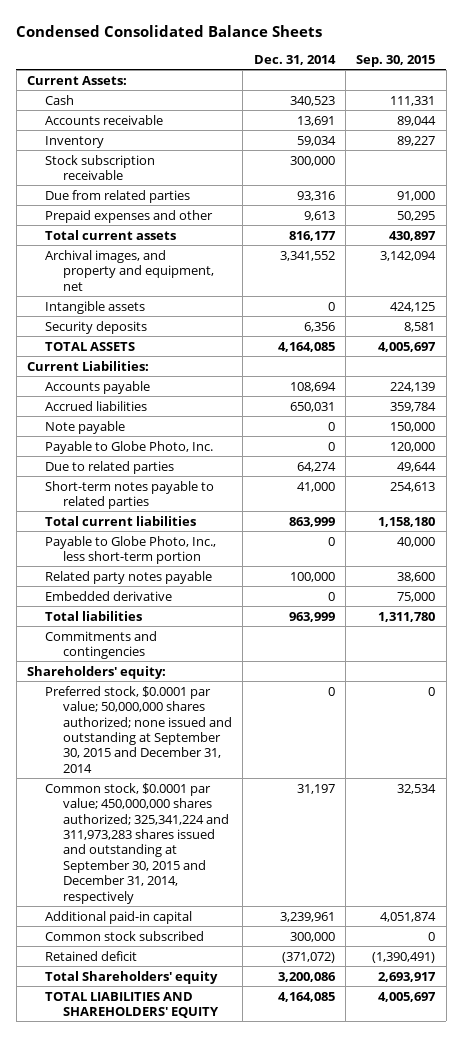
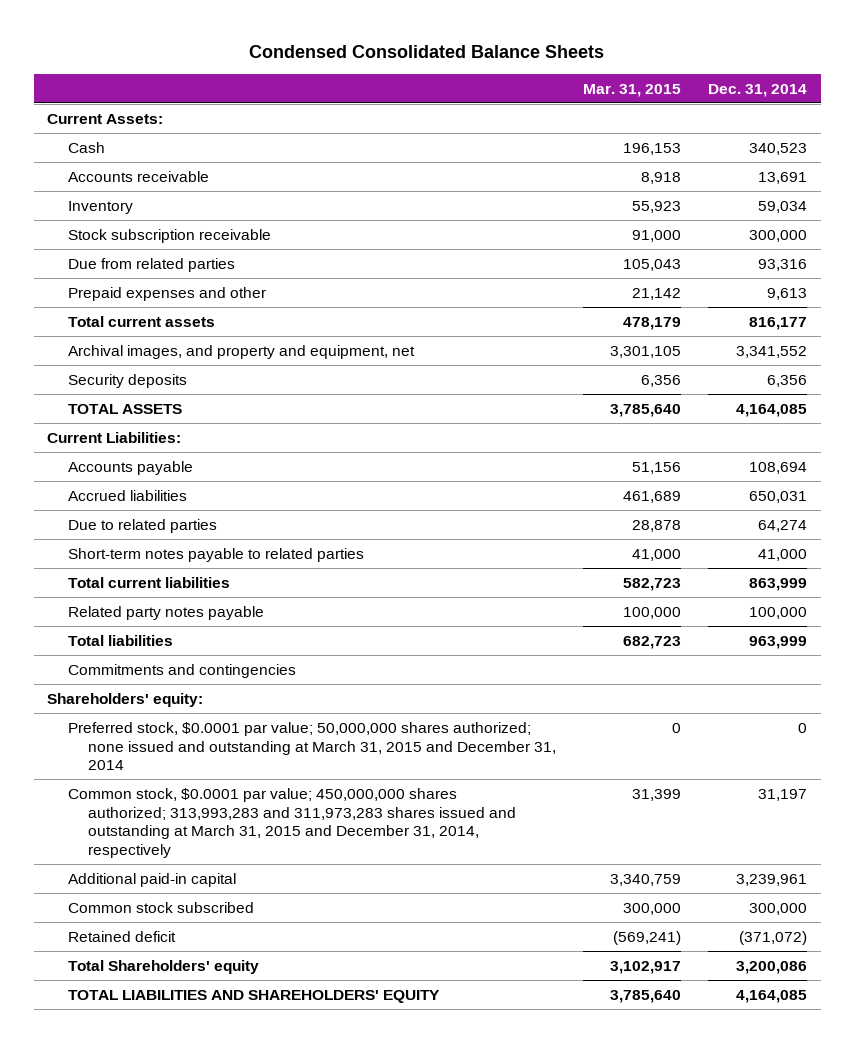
[356,54,436,67] Sep. 30, 2015 -> none
none -> [583,83,682,97] Mar. 31, 2015
[45,300,146,314] Intangible assets -> none
[45,420,126,434] Note payable -> none
[45,440,214,454] Payable to Globe Photo, Inc. -> none
[45,535,217,565] Payable to Globe Photo, Inc., less short-term portion -> none
[45,590,173,601] Embedded derivative -> none
[45,685,233,773] Preferred stock, $0.0001 par value; 50,000,000 shares authorized; none issued and outstanding at September 30, 2015 and December 31, 2014 -> [67,721,557,771] Preferred stock, $0.0001 par value; 50,000,000 shares authorized; none issued and outstanding at March 31, 2015 and December 31, 2014
[45,782,230,904] Common stock, $0.0001 par value; 450,000,000 shares authorized; 325,341,224 and 311,973,283 shares issued and outstanding at September 30, 2015 and December 31, 2014, respectively -> [67,787,517,859] Common stock, $0.0001 par value; 450,000,000 shares authorized; 313,993,283 and 311,973,283 shares issued and outstanding at March 31, 2015 and December 31, 2014, respectively

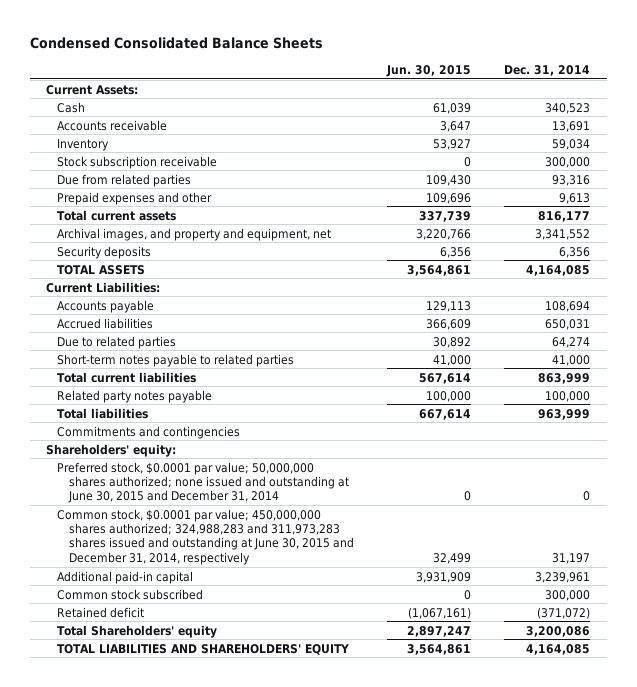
[583,83,682,97] Mar. 31, 2015 -> none
none -> [386,65,472,78] Jun. 30, 2015
[67,721,557,771] Preferred stock, $0.0001 par value; 50,000,000 shares authorized; none issued and outstanding at March 31, 2015 and December 31, 2014 -> [57,461,349,504] Preferred stock, $0.0001 par value; 50,000,000 shares authorized; none issued and outstanding at June 30, 2015 and December 31, 2014
[67,787,517,859] Common stock, $0.0001 par value; 450,000,000 shares authorized; 313,993,283 and 311,973,283 shares issued and outstanding at March 31, 2015 and December 31, 2014, respectively -> [57,508,354,565] Common stock, $0.0001 par value; 450,000,000 shares authorized; 324,988,283 and 311,973,283 shares issued and outstanding at June 30, 2015 and December 31, 2014, respectively

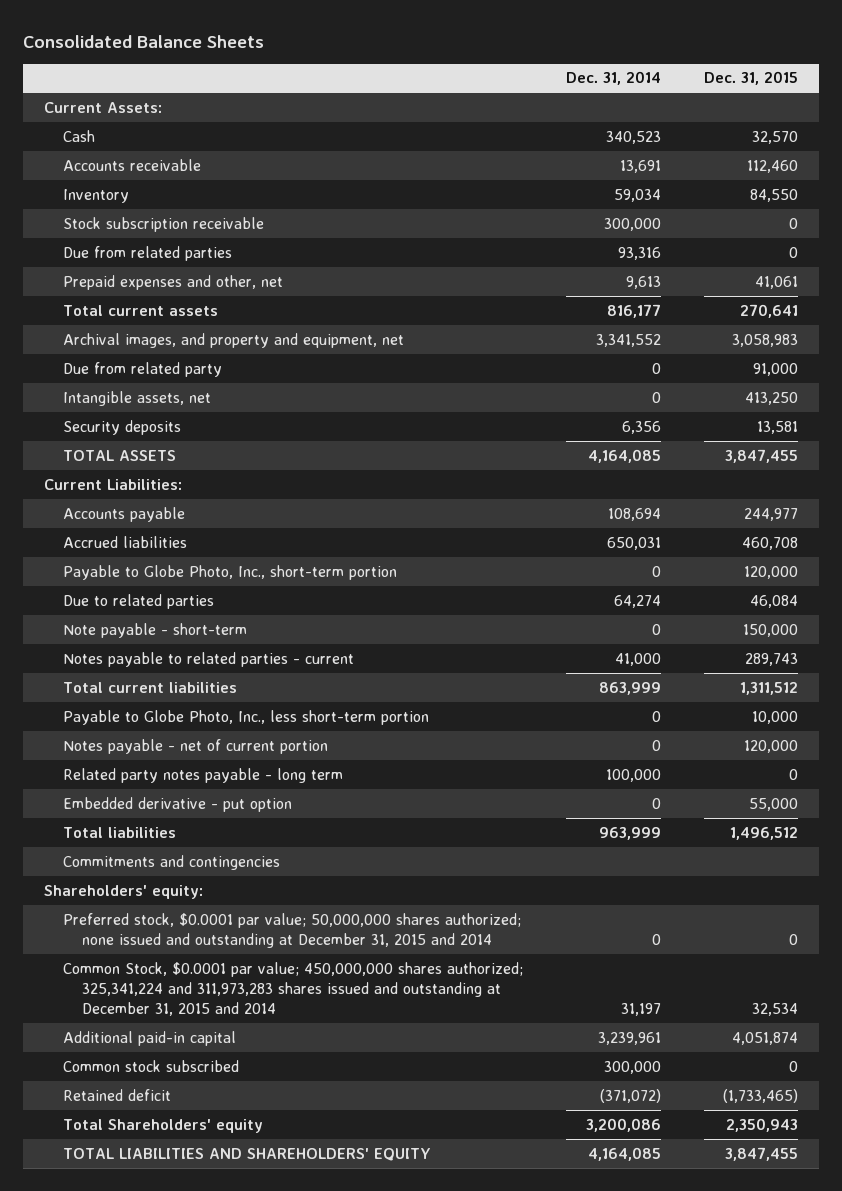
[29,37,323,50] Condensed Consolidated Balance Sheets -> [22,34,264,48] Consolidated Balance Sheets
[386,65,472,78] Jun. 30, 2015 -> none
none -> [703,71,798,86] Dec. 31, 2015
[57,191,213,205] Prepaid expenses and other -> [63,274,284,290] Prepaid expenses and other, net
none -> [63,361,223,377] Due from related party
none -> [63,390,212,406] Intangible assets, net
none -> [63,564,398,580] Payable to Globe Photo, Inc., short-term portion
none -> [63,622,248,638] Note payable - short-term
[57,353,295,367] Short-term notes payable to related parties -> [63,651,355,667] Notes payable to related parties - current
none -> [63,709,430,725] Payable to Globe Photo, Inc., less short-term portion
none -> [63,738,329,754] Notes payable - net of current portion
[57,389,213,403] Related party notes payable -> [63,767,344,783] Related party notes payable - long term
none -> [63,796,293,812] Embedded derivative - put option
[57,461,349,504] Preferred stock, $0.0001 par value; 50,000,000 shares authorized; none issued and outstanding at June 30, 2015 and December 31, 2014 -> [63,912,522,948] Preferred stock, $0.0001 par value; 50,000,000 shares authorized; none issued and outstanding at December 31, 2015 and 2014
[57,508,354,565] Common stock, $0.0001 par value; 450,000,000 shares authorized; 324,988,283 and 311,973,283 shares issued and outstanding at June 30, 2015 and December 31, 2014, respectively -> [63,961,524,1016] Common Stock, $0.0001 par value; 450,000,000 shares authorized; 325,341,224 and 311,973,283 shares issued and outstanding at December 31, 2015 and 2014

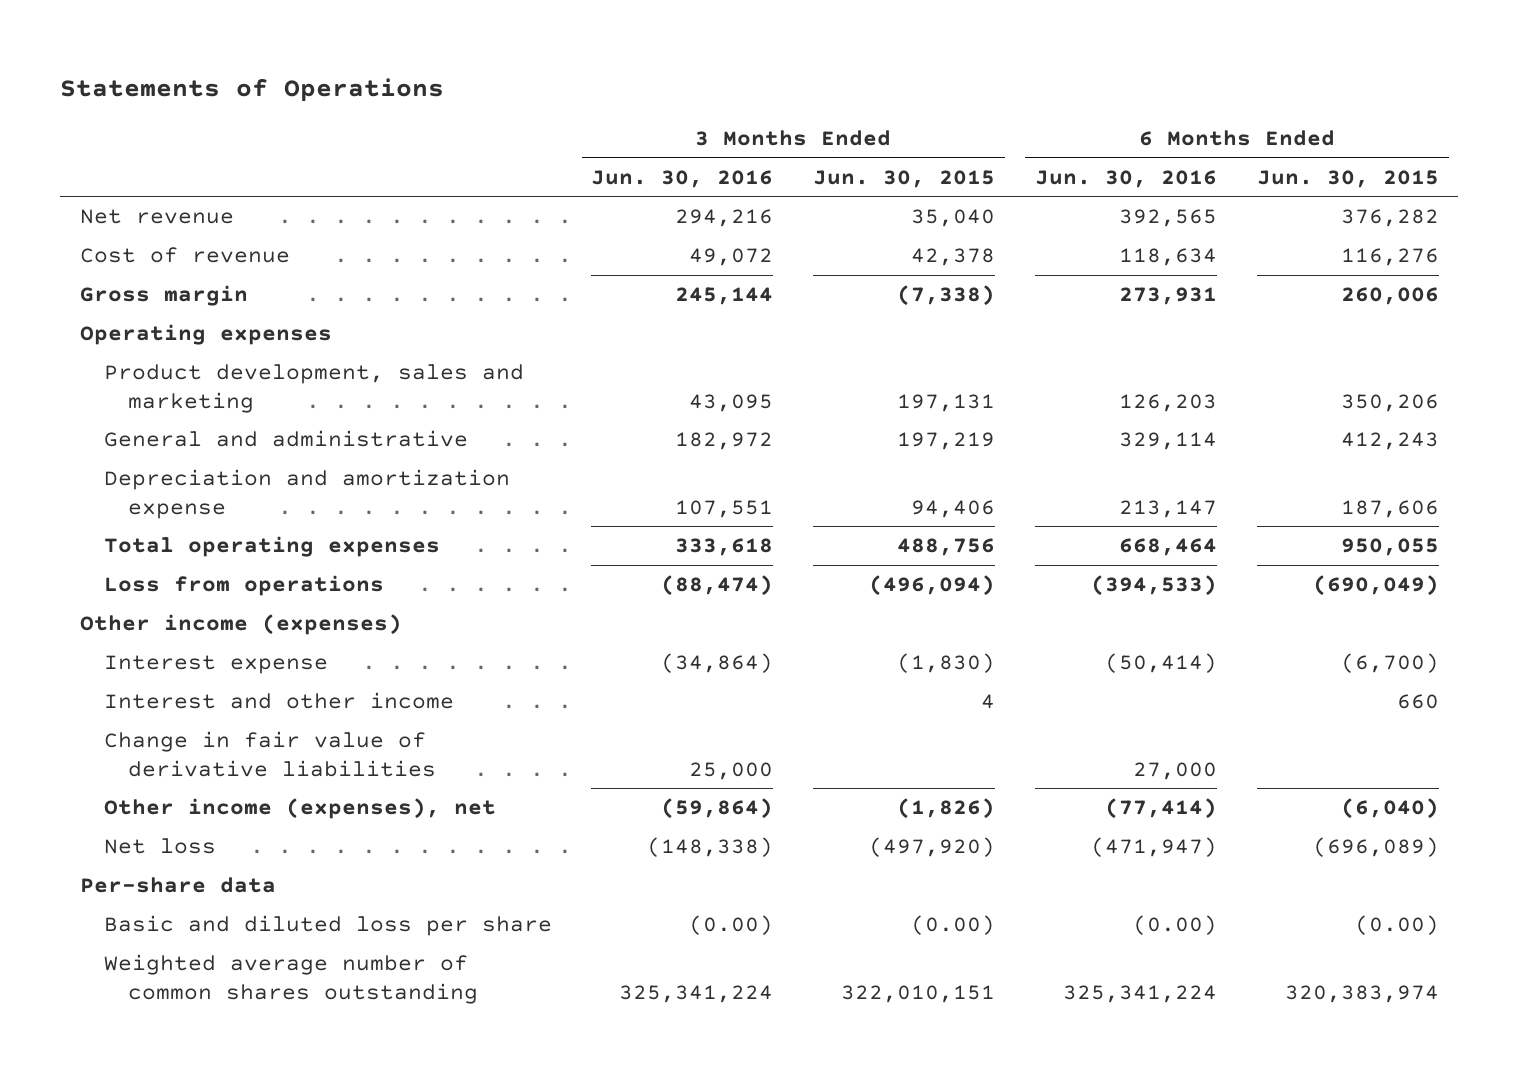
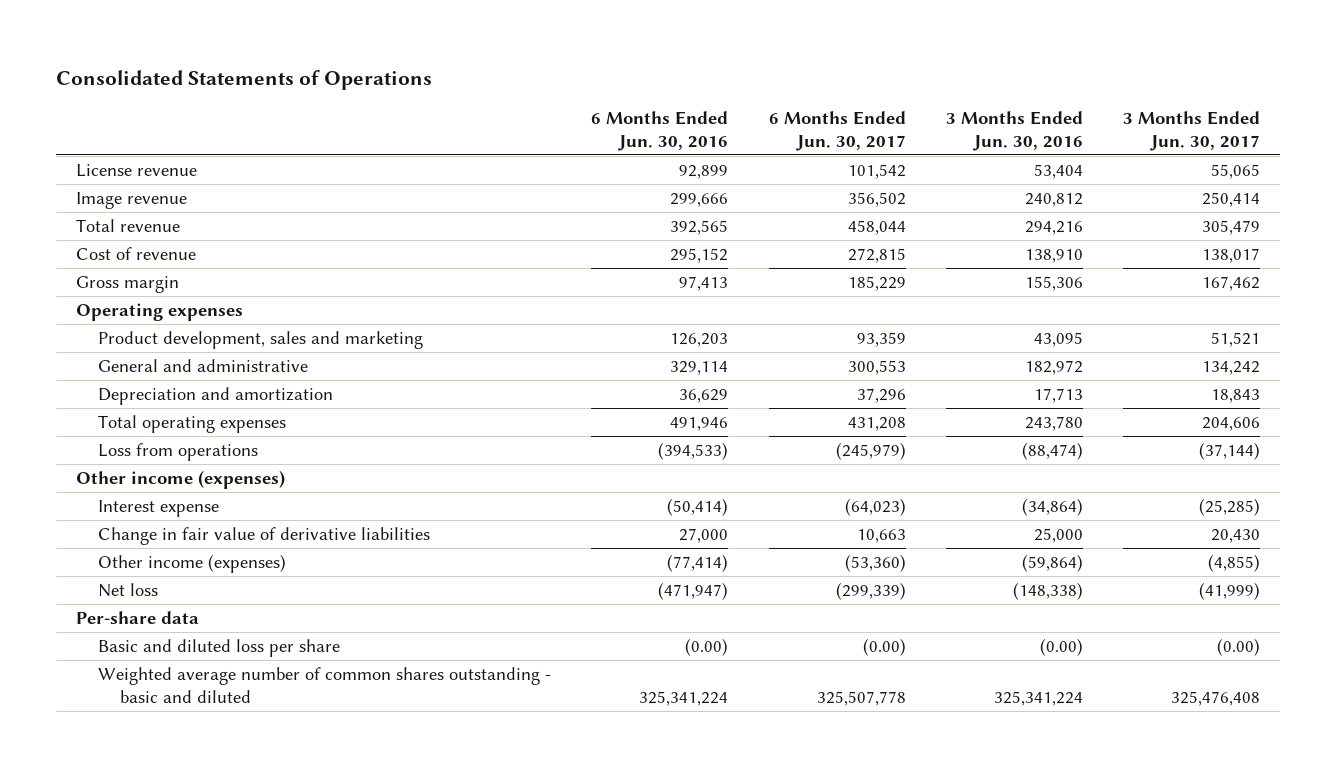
[60,77,445,102] Statements of Operations -> [56,70,433,91] Consolidated Statements of Operations
[813,169,996,188] Jun. 30, 2015 -> none
[1256,169,1439,188] Jun. 30, 2015 -> none
none -> [768,110,906,151] 6 Months Ended Jun. 30, 2017
none -> [1122,110,1260,151] 3 Months Ended Jun. 30, 2017
none -> [76,164,198,178] License revenue
none -> [76,192,188,210] Image revenue
[79,209,234,225] Net revenue -> [76,219,181,233] Total revenue
[689,248,774,267] 49,072 -> [1024,249,1083,264] 138,910
[1118,248,1217,267] 118,634 -> [670,248,729,264] 295,152
[675,287,774,306] 245,144 -> [1024,276,1083,292] 155,306
[1118,287,1217,306] 273,931 -> [679,276,729,292] 97,413
[103,469,510,519] Depreciation and amortization expense -> [98,387,334,406] Depreciation and amortization
[675,499,774,518] 107,551 -> [1033,388,1083,404] 17,713
[1118,499,1217,518] 213,147 -> [679,389,729,404] 36,629
[675,538,774,557] 333,618 -> [1024,416,1083,432] 243,780
[1118,538,1217,557] 668,464 -> [670,417,729,432] 491,946
[103,692,454,710] Interest and other income -> none
[103,798,496,820] Other income (expenses), net -> [98,554,287,574] Other income (expenses)
[103,954,478,1004] Weighted average number of common shares outstanding -> [98,667,552,704] Weighted average number of common shares outstanding - basic and diluted

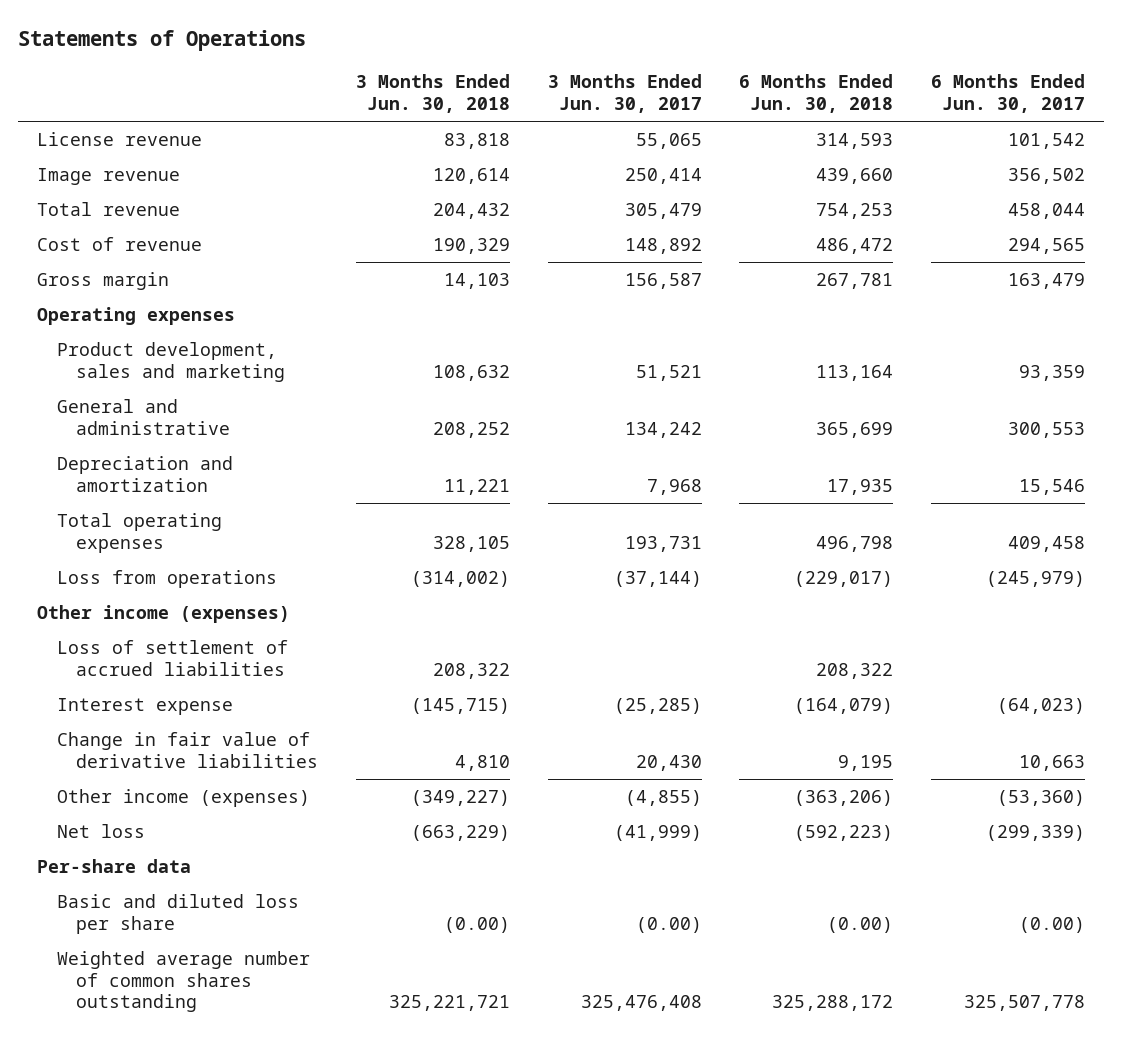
[56,70,433,91] Consolidated Statements of Operations -> [18,30,307,52] Statements of Operations
[591,110,729,151] 6 Months Ended Jun. 30, 2016 -> none
[945,110,1083,151] 3 Months Ended Jun. 30, 2016 -> none
none -> [355,74,510,113] 3 Months Ended Jun. 30, 2018
none -> [739,74,894,113] 6 Months Ended Jun. 30, 2018
[847,248,906,264] 272,815 -> [1008,238,1086,255] 294,565
[1201,248,1260,264] 138,017 -> [624,238,702,255] 148,892
[847,276,906,292] 185,229 -> [1008,273,1086,290] 163,479
[1201,276,1260,292] 167,462 -> [624,273,702,290] 156,587
[856,388,906,404] 37,296 -> [1019,478,1086,495] 15,546
[1210,389,1260,404] 18,843 -> [646,478,702,495] 7,968
[847,417,906,432] 431,208 -> [1008,535,1086,552] 409,458
[1201,417,1260,432] 204,606 -> [624,535,702,552] 193,731
none -> [56,640,288,676] Loss of settlement of accrued liabilities
[98,667,552,704] Weighted average number of common shares outstanding - basic and diluted -> [56,951,310,1013] Weighted average number of common shares outstanding

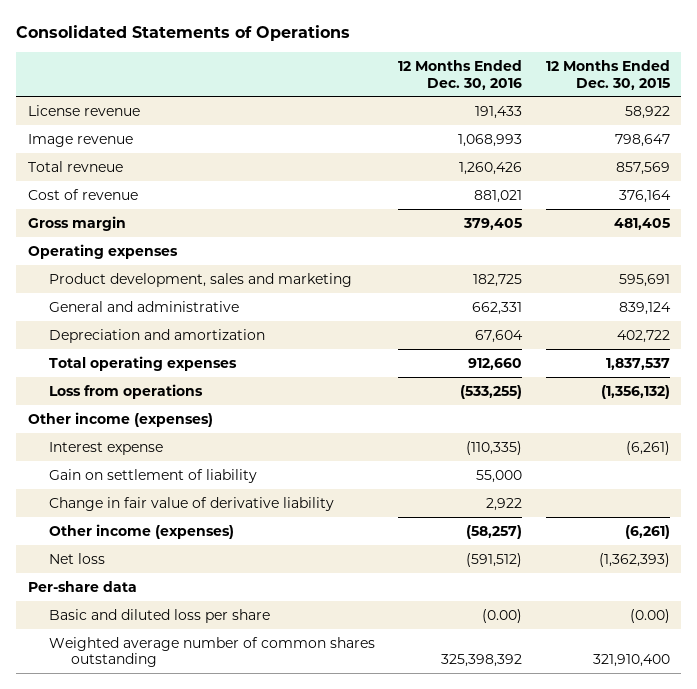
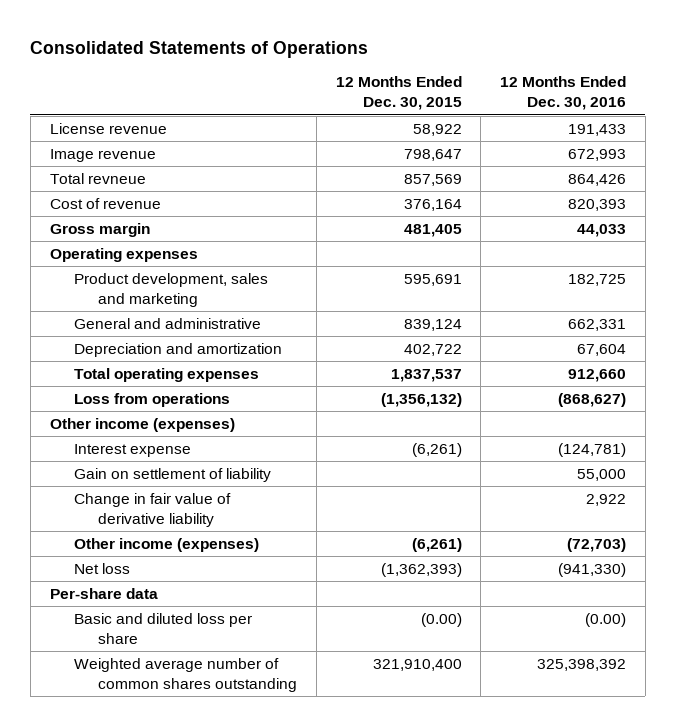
[458,133,523,147] 1,068,993 -> [568,148,627,161] 672,993
[459,161,523,175] 1,260,426 -> [568,173,627,186] 864,426
[474,189,523,203] 881,021 -> [568,198,627,211] 820,393
[463,217,523,230] 379,405 -> [577,223,627,237] 44,033
[460,384,523,399] (533,255) -> [558,392,627,407] (868,627)
[466,440,523,455] (110,335) -> [558,442,627,457] (124,781)
[466,524,523,539] (58,257) -> [567,537,627,552] (72,703)
[466,552,523,567] (591,512) -> [558,562,627,577] (941,330)

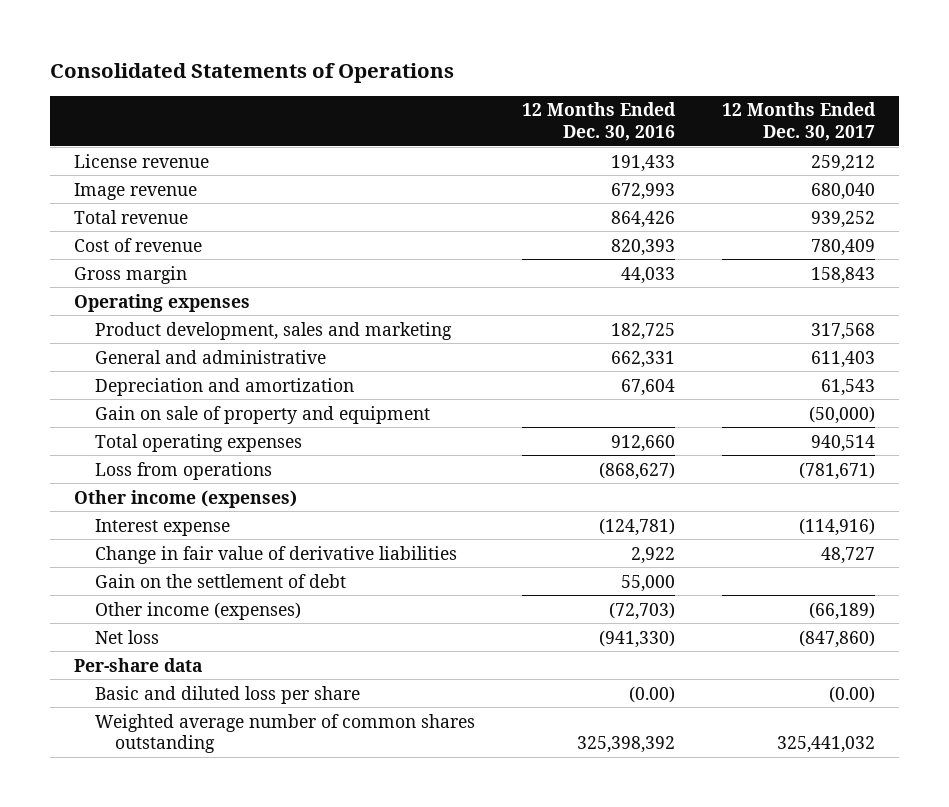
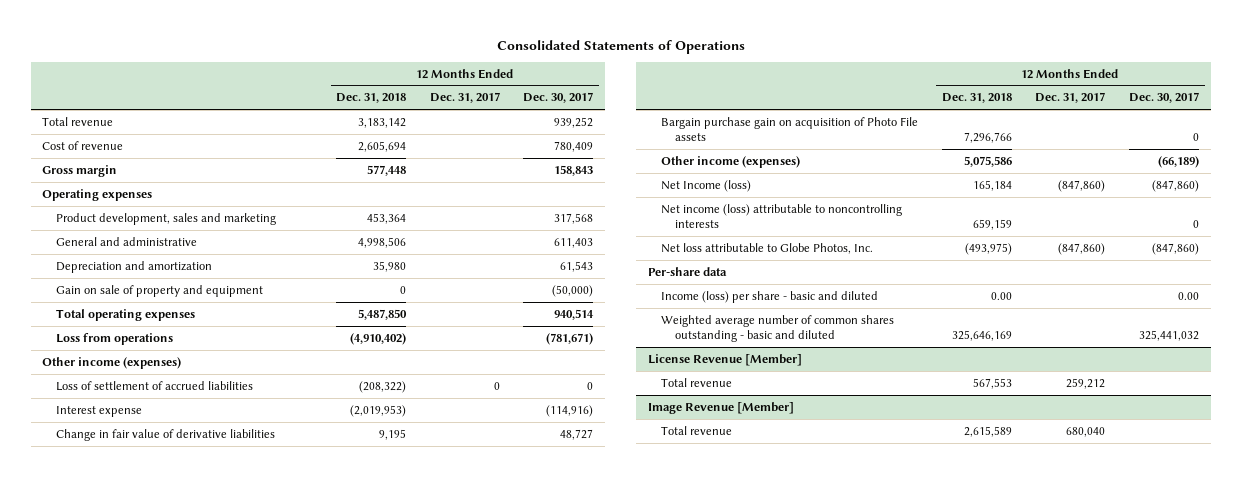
[521,102,676,141] 12 Months Ended Dec. 30, 2016 -> none
none -> [336,93,407,104] Dec. 31, 2018
none -> [429,92,500,104] Dec. 31, 2017
[74,153,210,168] License revenue -> none
[74,182,198,200] Image revenue -> none
none -> [55,380,253,391] Loss of settlement of accrued liabilities
[94,573,346,588] Gain on the settlement of debt -> none
none -> [661,116,919,142] Bargain purchase gain on acquisition of Photo File assets
none -> [661,179,752,192] Net Income (loss)
none -> [661,203,903,229] Net income (loss) attributable to noncontrolling interests
[94,629,159,644] Net loss -> [661,242,874,254] Net loss attributable to Globe Photos, Inc.
[94,685,360,704] Basic and diluted loss per share -> [661,290,879,303] Income (loss) per share - basic and diluted
[829,685,876,703] (0.00) -> [1177,291,1199,300] 0.00
[94,713,475,754] Weighted average number of common shares outstanding -> [661,314,895,343] Weighted average number of common shares outstanding - basic and diluted
none -> [647,353,802,366] License Revenue [Member]
none -> [661,377,733,387] Total revenue
none -> [647,401,794,414] Image Revenue [Member]
none -> [661,425,733,435] Total revenue

